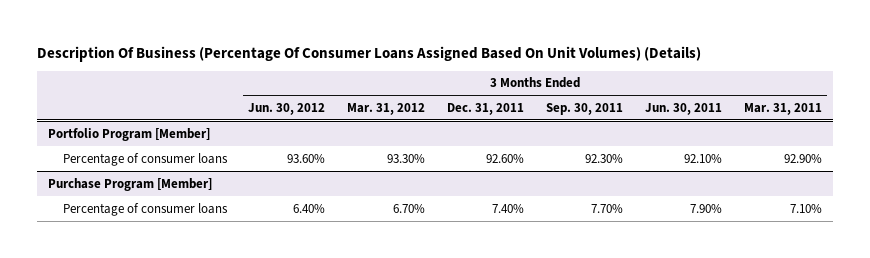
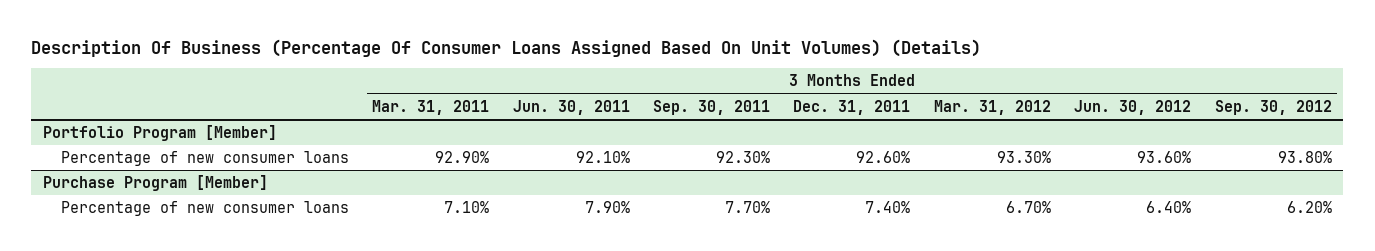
none -> [1214,99,1332,115] Sep. 30, 2012
[62,152,228,166] Percentage of consumer loans -> [60,150,349,166] Percentage of new consumer loans
[62,202,228,216] Percentage of consumer loans -> [60,200,349,216] Percentage of new consumer loans

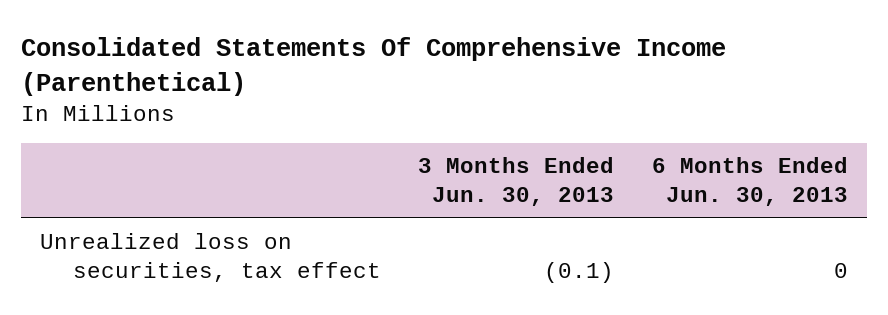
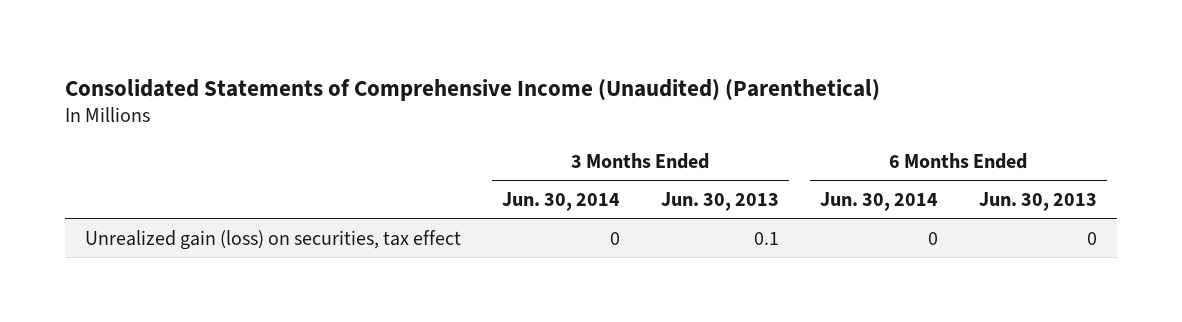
[21,36,727,96] Consolidated Statements Of Comprehensive Income (Parenthetical) -> [64,78,880,101] Consolidated Statements of Comprehensive Income (Unaudited) (Parenthetical)
none -> [501,191,620,211] Jun. 30, 2014
none -> [819,191,938,211] Jun. 30, 2014
[39,233,382,283] Unrealized loss on securities, tax effect -> [84,229,461,250] Unrealized gain (loss) on securities, tax effect
[544,262,615,284] (0.1) -> [753,231,779,245] 0.1

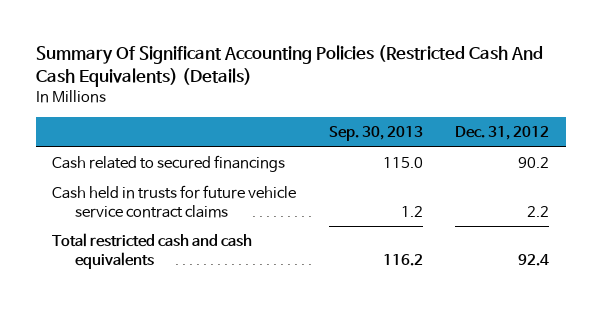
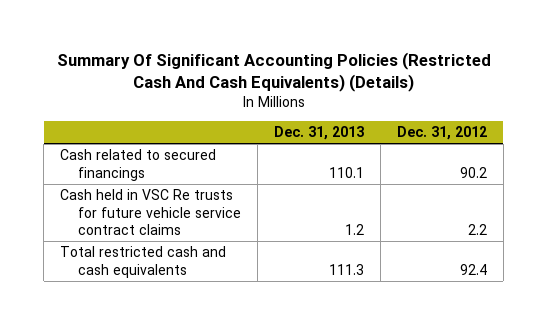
[328,126,423,142] Sep. 30, 2013 -> none
none -> [274,126,365,141] Dec. 31, 2013
[52,185,297,218] Cash held in trusts for future vehicle service contract claims -> [60,189,242,236] Cash held in VSC Re trusts for future vehicle service contract claims

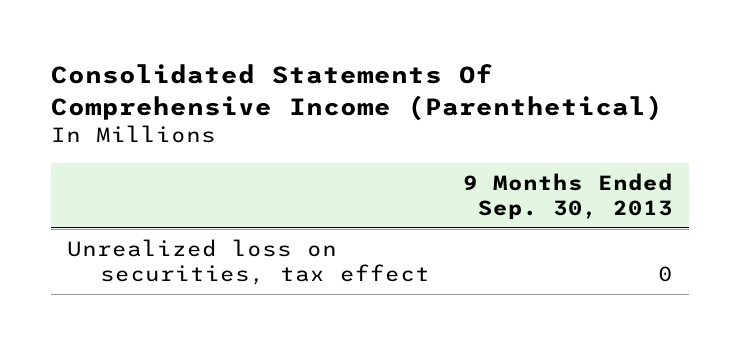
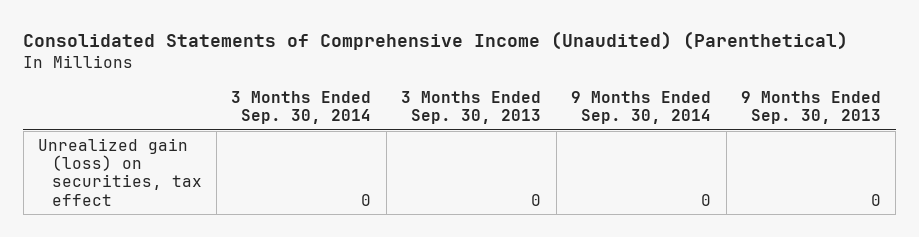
[50,63,663,121] Consolidated Statements Of Comprehensive Income (Parenthetical) -> [23,31,849,51] Consolidated Statements of Comprehensive Income (Unaudited) (Parenthetical)
none -> [231,90,372,125] 3 Months Ended Sep. 30, 2014
none -> [401,90,542,125] 3 Months Ended Sep. 30, 2013
none -> [571,90,712,125] 9 Months Ended Sep. 30, 2014
[67,239,430,285] Unrealized loss on securities, tax effect -> [38,137,202,206] Unrealized gain (loss) on securities, tax effect

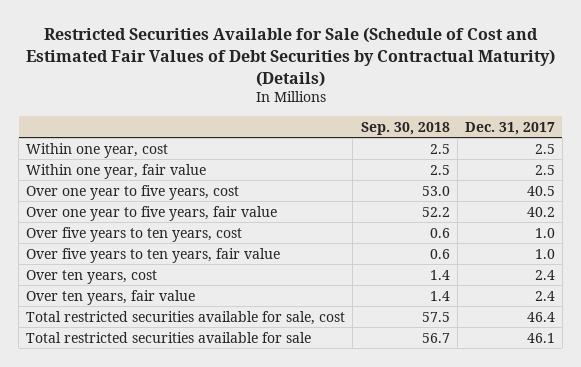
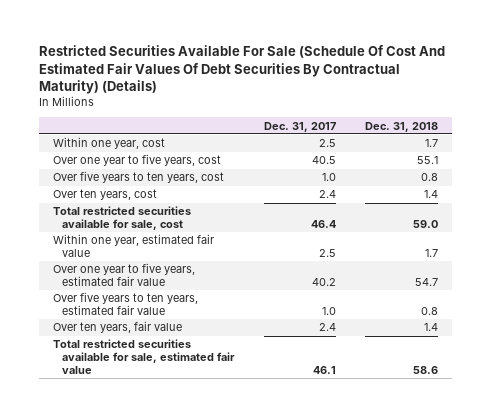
[25,27,555,87] Restricted Securities Available for Sale (Schedule of Cost and Estimated Fair Values of Debt Securities by Contractual Maturity) (Details) -> [38,45,445,94] Restricted Securities Available For Sale (Schedule Of Cost And Estimated Fair Values Of Debt Securities By Contractual Maturity) (Details)
[360,121,450,135] Sep. 30, 2018 -> none
none -> [364,121,438,132] Dec. 31, 2018
[26,163,207,179] Within one year, fair value -> none
[26,205,278,221] Over one year to five years, fair value -> none
[26,247,281,263] Over five years to ten years, fair value -> none
none -> [53,234,215,258] Within one year, estimated fair value
none -> [53,263,196,287] Over one year to five years, estimated fair value
none -> [53,292,199,316] Over five years to ten years, estimated fair value
[26,289,196,305] Over ten years, fair value -> [53,321,183,334] Over ten years, fair value
[26,331,312,343] Total restricted securities available for sale -> [53,339,236,375] Total restricted securities available for sale, estimated fair value

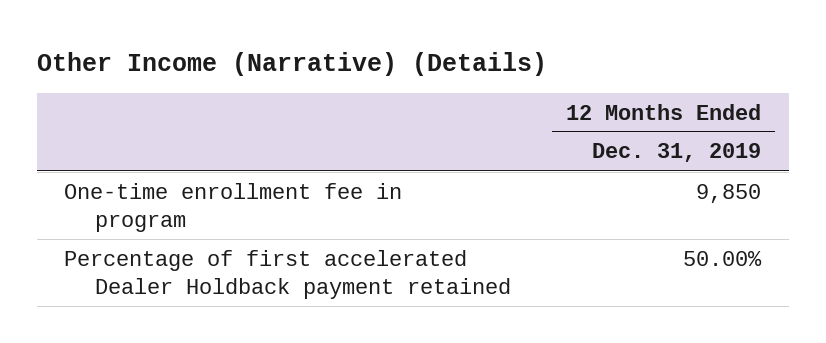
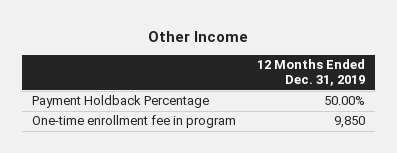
[36,52,547,77] Other Income (Narrative) (Details) -> [148,30,249,42] Other Income
none -> [32,95,210,109] Payment Holdback Percentage
[64,249,512,299] Percentage of first accelerated Dealer Holdback payment retained -> none

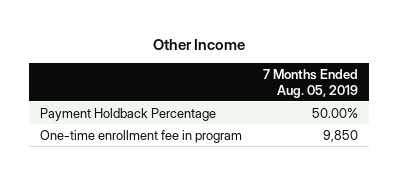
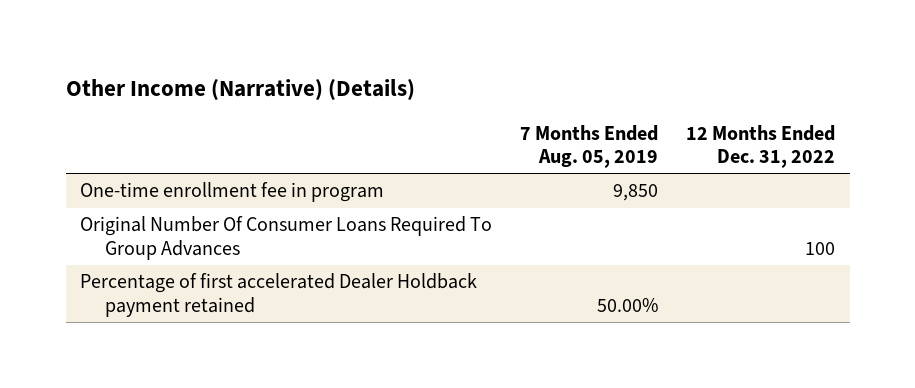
[152,38,245,50] Other Income -> [65,79,415,102] Other Income (Narrative) (Details)
none -> [686,124,836,168] 12 Months Ended Dec. 31, 2022
[39,107,216,121] Payment Holdback Percentage -> none
none -> [79,216,492,260] Original Number Of Consumer Loans Required To Group Advances
none -> [79,273,477,317] Percentage of first accelerated Dealer Holdback payment retained

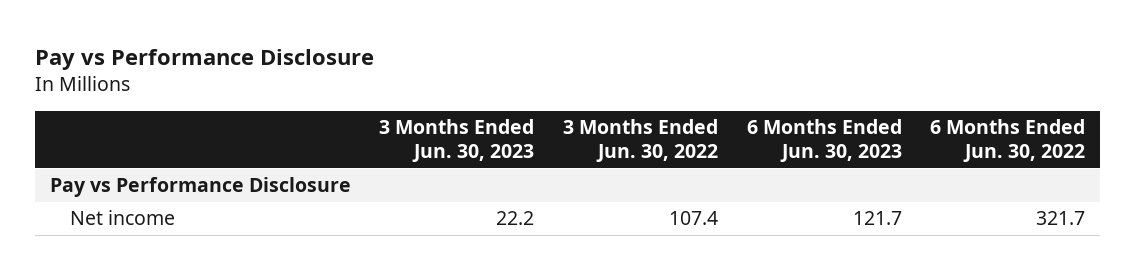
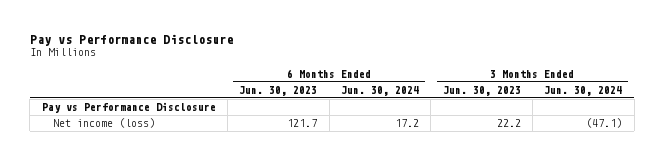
[562,119,718,163] 3 Months Ended Jun. 30, 2022 -> none
[930,119,1086,163] 6 Months Ended Jun. 30, 2022 -> none
none -> [340,85,419,96] Jun. 30, 2024
none -> [544,85,623,96] Jun. 30, 2024
[69,210,175,226] Net income -> [53,118,156,129] Net income (loss)

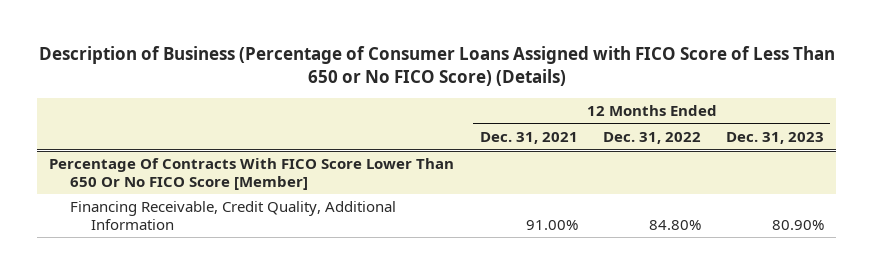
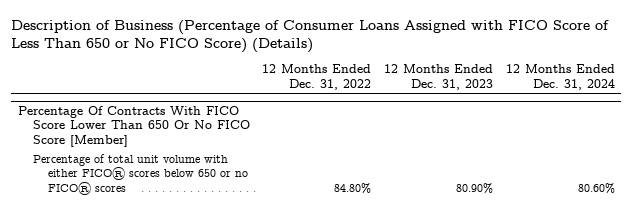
[479,132,578,145] Dec. 31, 2021 -> none
none -> [505,64,615,90] 12 Months Ended Dec. 31, 2024
[70,201,397,230] Financing Receivable, Credit Quality, Additional Information -> [32,153,248,195] Percentage of total unit volume with either FICO® scores below 650 or no FICO® scores

